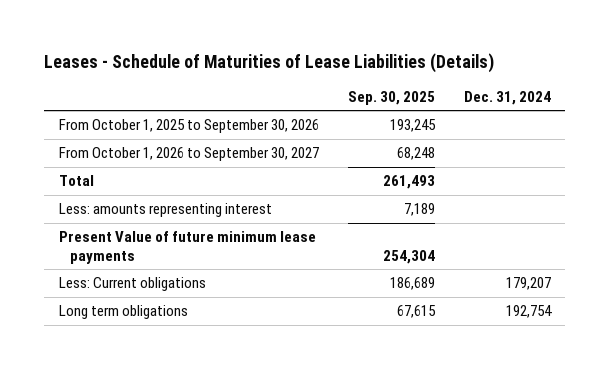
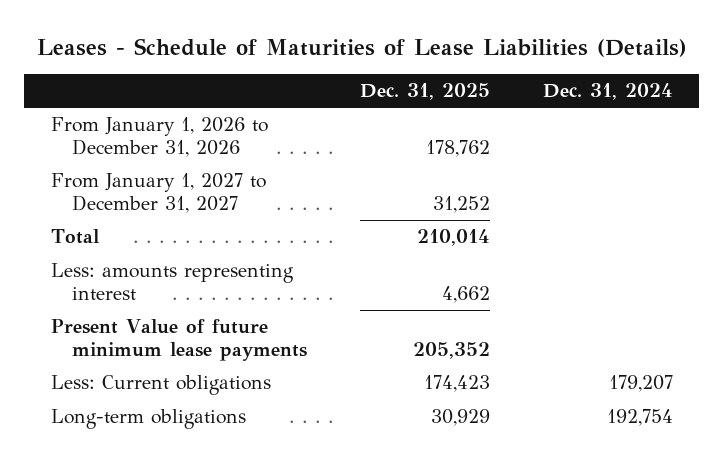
[347,90,435,105] Sep. 30, 2025 -> none
none -> [360,83,491,101] Dec. 31, 2025
[58,119,319,134] From October 1, 2025 to September 30, 2026 -> none
[58,147,319,162] From October 1, 2026 to September 30, 2027 -> [50,117,268,158] From January 1, 2026 to December 31, 2026
none -> [50,173,266,214] From January 1, 2027 to December 31, 2027
[58,305,188,320] Long term obligations -> [50,409,246,430] Long-term obligations

